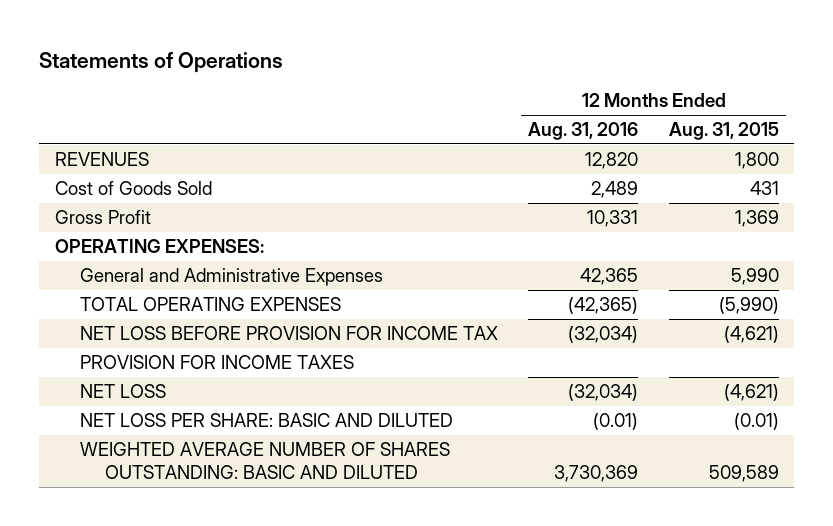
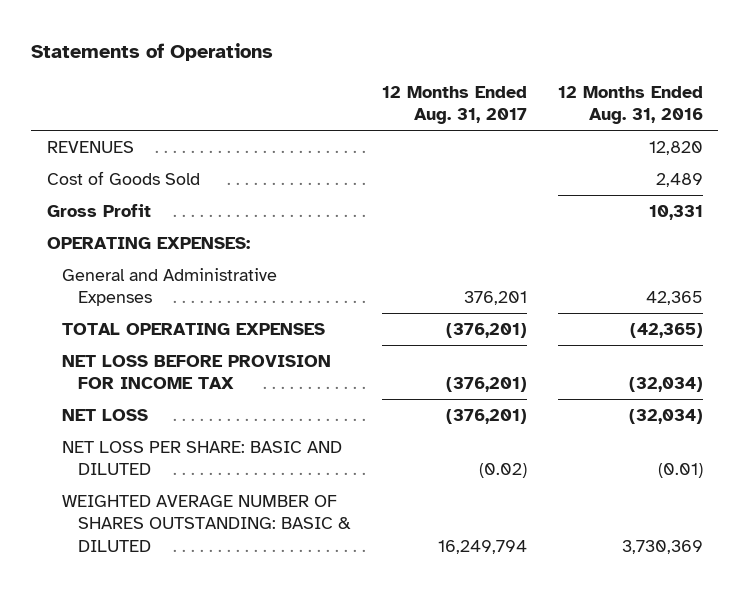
[668,122,779,141] Aug. 31, 2015 -> none
none -> [381,85,527,125] 12 Months Ended Aug. 31, 2017
[79,355,354,370] PROVISION FOR INCOME TAXES -> none
[79,442,450,480] WEIGHTED AVERAGE NUMBER OF SHARES OUTSTANDING: BASIC AND DILUTED -> [62,494,351,552] WEIGHTED AVERAGE NUMBER OF SHARES OUTSTANDING: BASIC & DILUTED

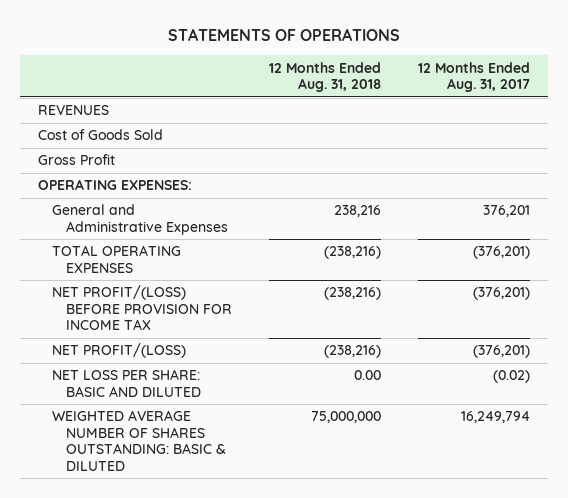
[31,43,274,62] Statements of Operations -> [167,28,400,42] STATEMENTS OF OPERATIONS
[557,85,703,125] 12 Months Ended Aug. 31, 2016 -> none
none -> [268,61,381,93] 12 Months Ended Aug. 31, 2018
[62,354,332,390] NET LOSS BEFORE PROVISION FOR INCOME TAX -> [52,285,232,331] NET PROFIT/(LOSS) BEFORE PROVISION FOR INCOME TAX
[62,408,149,421] NET LOSS -> [52,343,187,359] NET PROFIT/(LOSS)

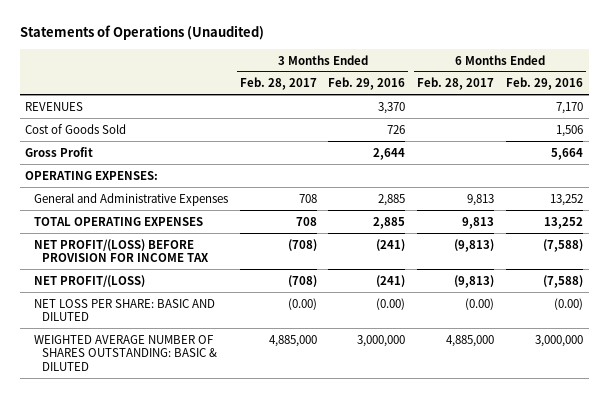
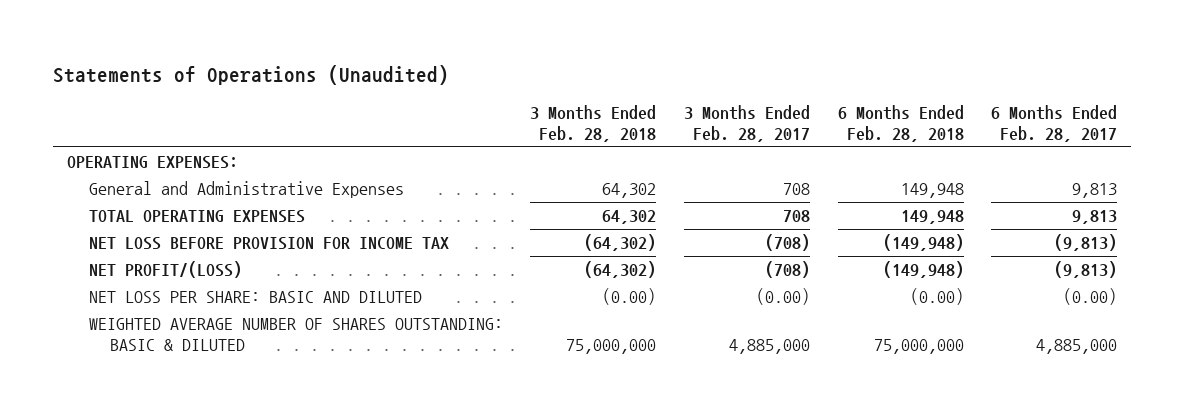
[328,77,406,91] Feb. 29, 2016 -> none
[506,77,584,91] Feb. 29, 2016 -> none
none -> [530,104,657,142] 3 Months Ended Feb. 28, 2018
none -> [837,104,964,142] 6 Months Ended Feb. 28, 2018
[25,101,84,111] REVENUES -> none
[25,123,127,134] Cost of Goods Sold -> none
[25,146,94,157] Gross Profit -> none
[33,238,210,263] NET PROFIT/(LOSS) BEFORE PROVISION FOR INCOME TAX -> [88,237,449,251] NET LOSS BEFORE PROVISION FOR INCOME TAX

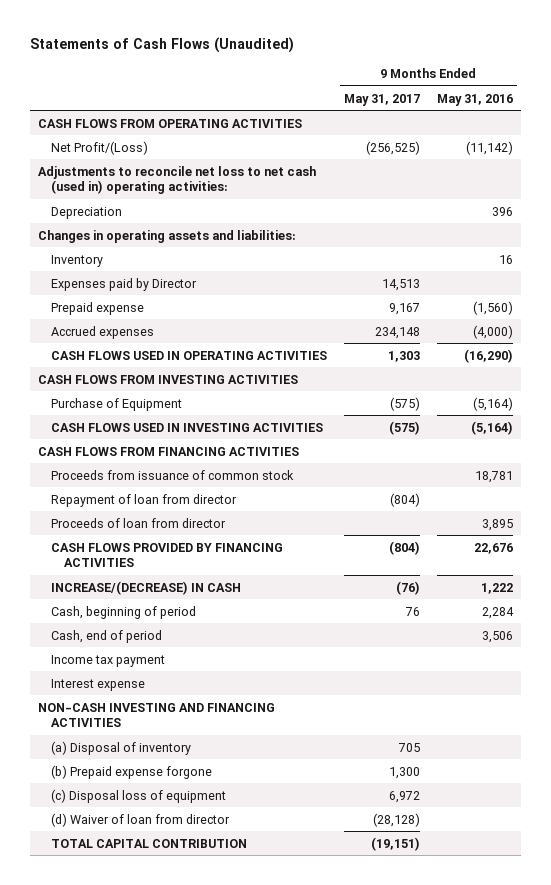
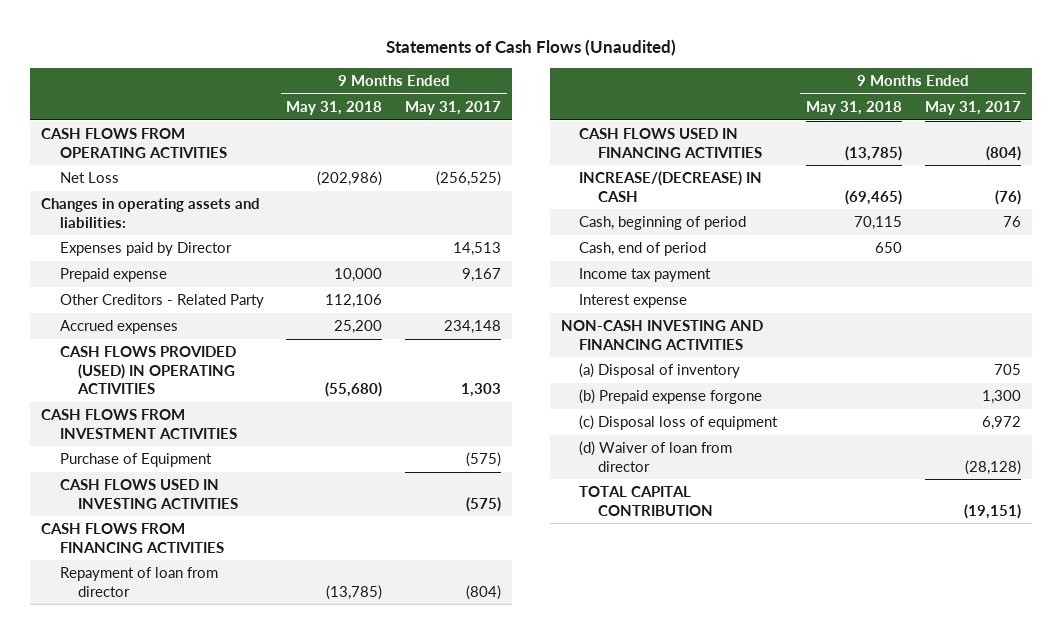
[436,93,513,106] May 31, 2016 -> none
none -> [286,101,383,116] May 31, 2018
[38,165,317,194] Adjustments to reconcile net loss to net cash (used in) operating activities: -> none
[51,206,123,219] Depreciation -> none
[51,140,149,155] Net Profit/(Loss) -> [59,172,119,184] Net Loss
[51,254,104,267] Inventory -> none
none -> [59,294,264,309] Other Creditors - Related Party
[51,350,328,360] CASH FLOWS USED IN OPERATING ACTIVITIES -> [59,346,236,395] CASH FLOWS PROVIDED (USED) IN OPERATING ACTIVITIES
[38,374,299,384] CASH FLOWS FROM INVESTING ACTIVITIES -> [41,409,237,439] CASH FLOWS FROM INVESTMENT ACTIVITIES
[51,469,295,480] Proceeds from issuance of common stock -> none
[51,517,227,528] Proceeds of loan from director -> none
[51,542,284,567] CASH FLOWS PROVIDED BY FINANCING ACTIVITIES -> [579,128,762,158] CASH FLOWS USED IN FINANCING ACTIVITIES

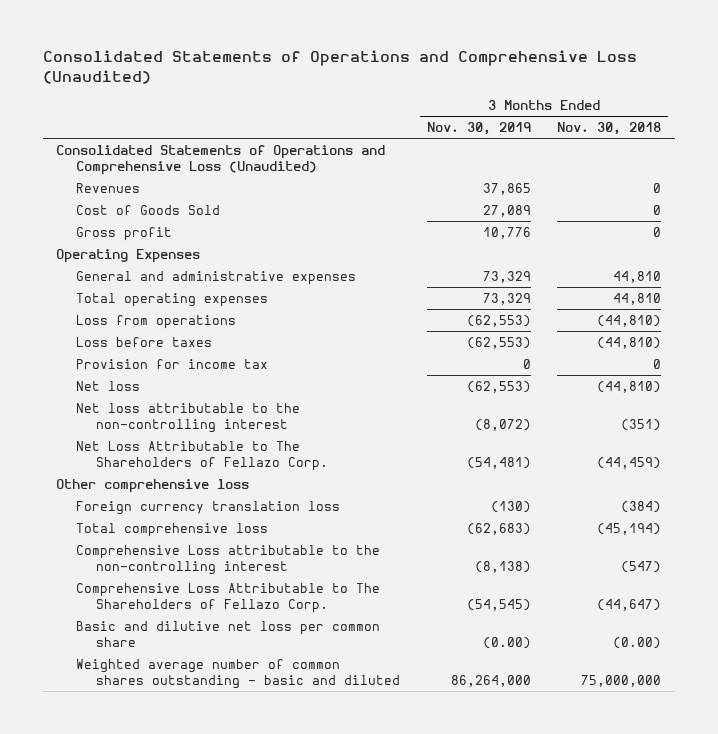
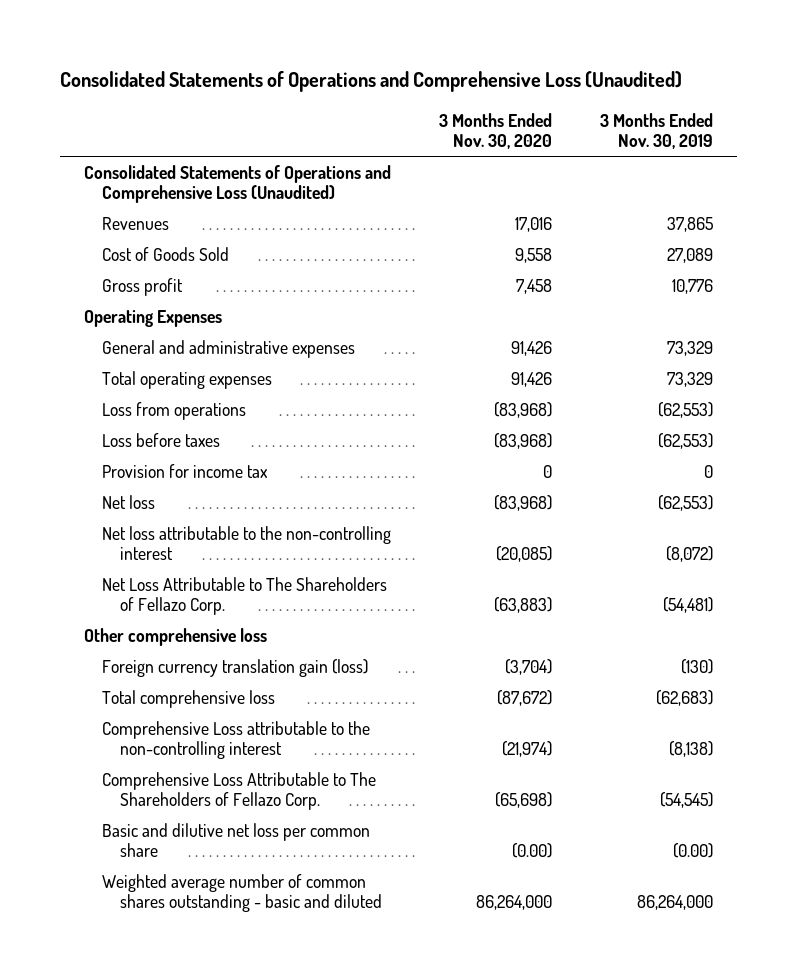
[557,121,662,135] Nov. 30, 2018 -> none
none -> [439,112,553,150] 3 Months Ended Nov. 30, 2020
[76,500,341,515] Foreign currency translation loss -> [102,658,369,677] Foreign currency translation gain (loss)

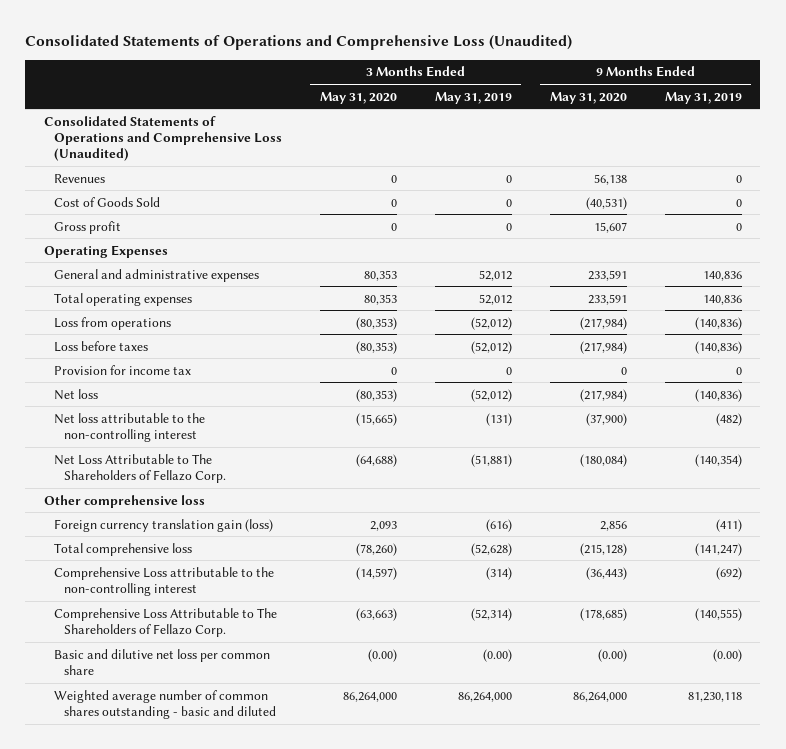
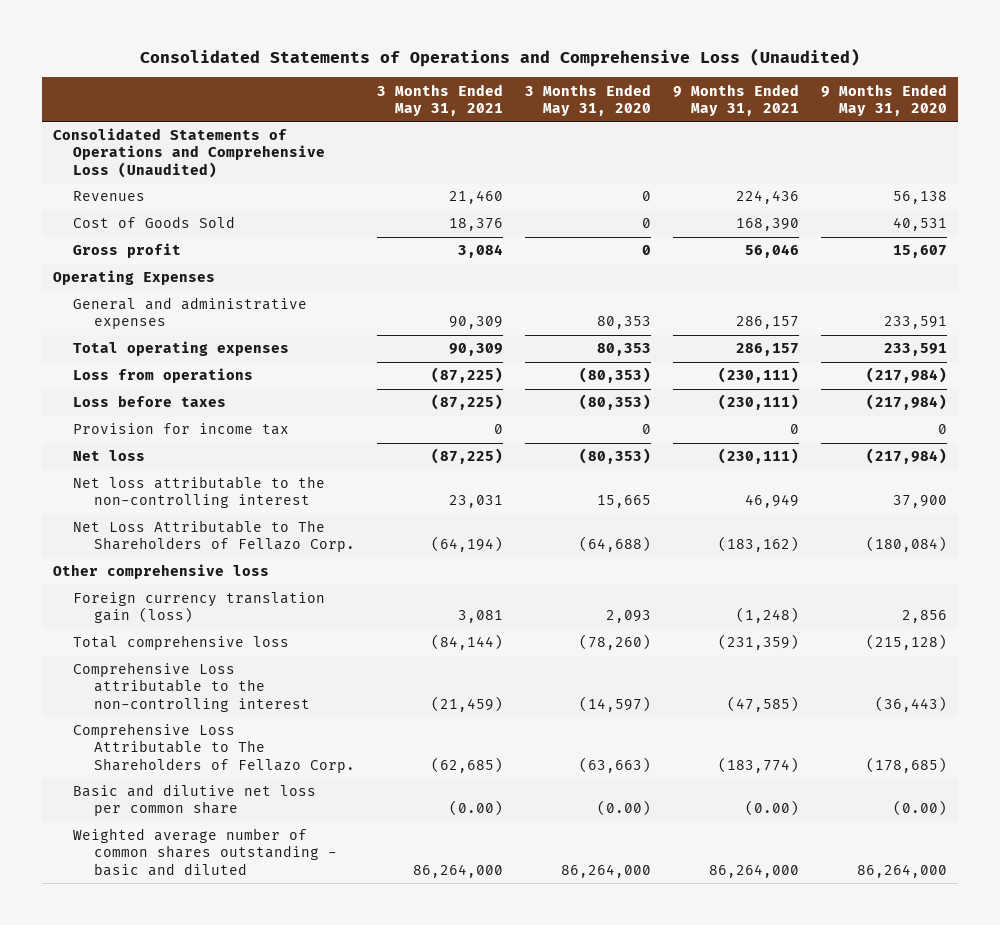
[434,91,512,104] May 31, 2019 -> none
[664,91,742,104] May 31, 2019 -> none
none -> [376,83,503,116] 3 Months Ended May 31, 2021
none -> [672,83,799,116] 9 Months Ended May 31, 2021
[585,196,627,210] (40,531) -> [893,217,948,232] 40,531
[355,412,397,426] (15,665) -> [596,495,651,509] 15,665
[585,412,627,426] (37,900) -> [893,495,948,509] 37,900

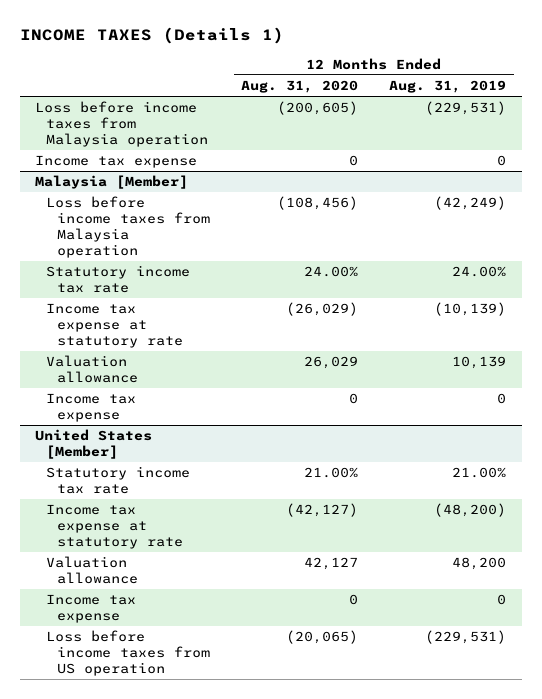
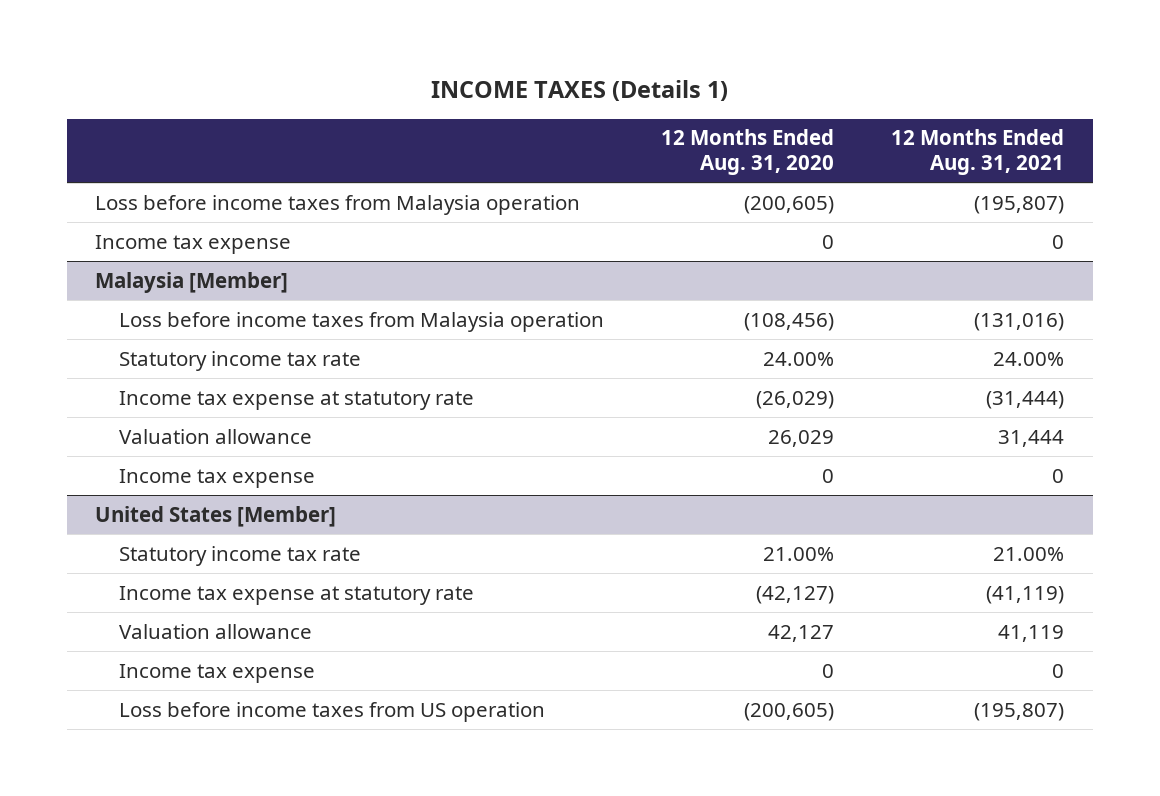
[389,80,507,94] Aug. 31, 2019 -> none
none -> [891,129,1065,176] 12 Months Ended Aug. 31, 2021
[286,630,359,645] (20,065) -> [743,702,834,721] (200,605)

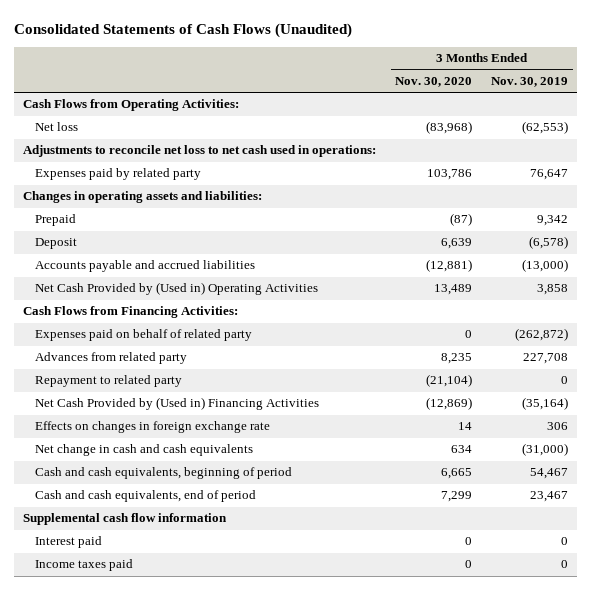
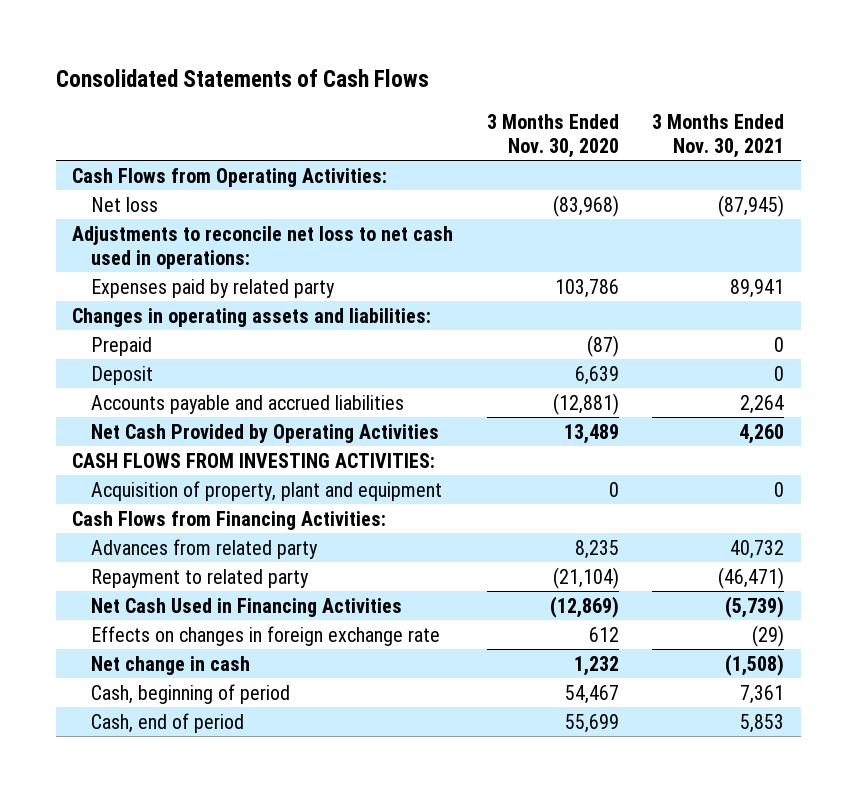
[14,23,353,39] Consolidated Statements of Cash Flows (Unaudited) -> [55,68,429,87] Consolidated Statements of Cash Flows
[490,76,568,87] Nov. 30, 2019 -> none
none -> [652,113,785,158] 3 Months Ended Nov. 30, 2021
[34,282,318,296] Net Cash Provided by (Used in) Operating Activities -> [91,423,440,443] Net Cash Provided by Operating Activities
none -> [72,452,436,468] CASH FLOWS FROM INVESTING ACTIVITIES:
none -> [91,480,443,501] Acquisition of property, plant and equipment
[34,329,252,342] Expenses paid on behalf of related party -> none
[23,513,228,526] Supplemental cash flow information -> none
[34,536,102,549] Interest paid -> none
[34,559,133,572] Income taxes paid -> none
[34,397,319,411] Net Cash Provided by (Used in) Financing Activities -> [91,597,403,617] Net Cash Used in Financing Activities
[458,422,473,431] 14 -> [588,626,619,642] 612
[34,444,253,457] Net change in cash and cash equivalents -> [91,655,251,675] Net change in cash
[451,445,473,454] 634 -> [573,655,619,676] 1,232
[34,467,292,480] Cash and cash equivalents, beginning of period -> [91,683,291,704] Cash, beginning of period
[441,468,473,480] 6,665 -> [564,684,619,704] 54,467
[34,490,256,503] Cash and cash equivalents, end of period -> [91,712,245,733] Cash, end of period
[441,491,473,503] 7,299 -> [564,713,619,733] 55,699

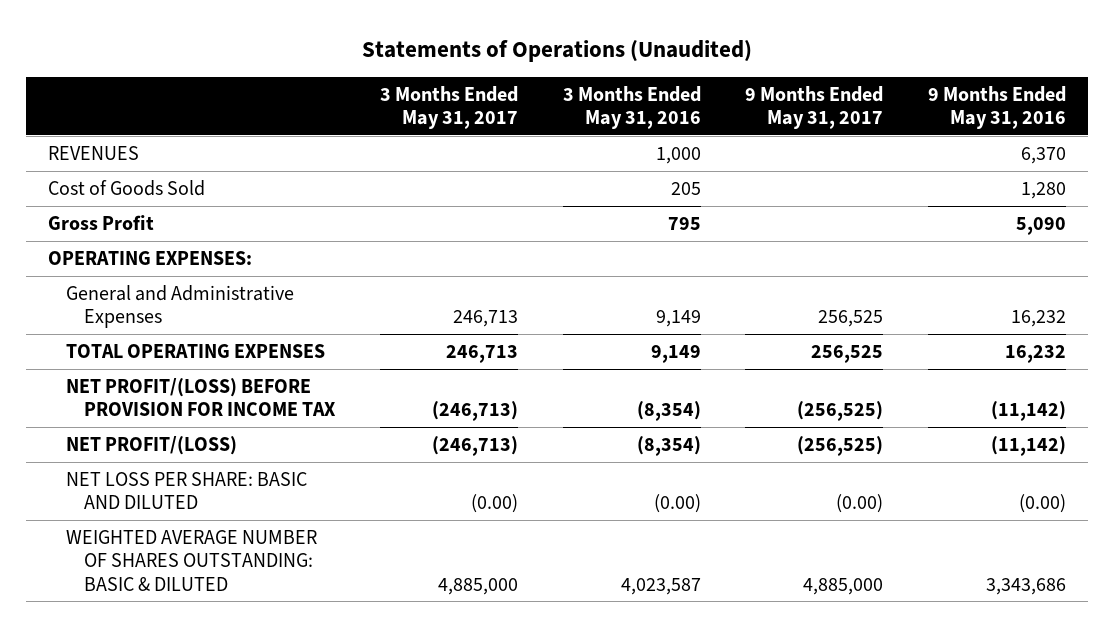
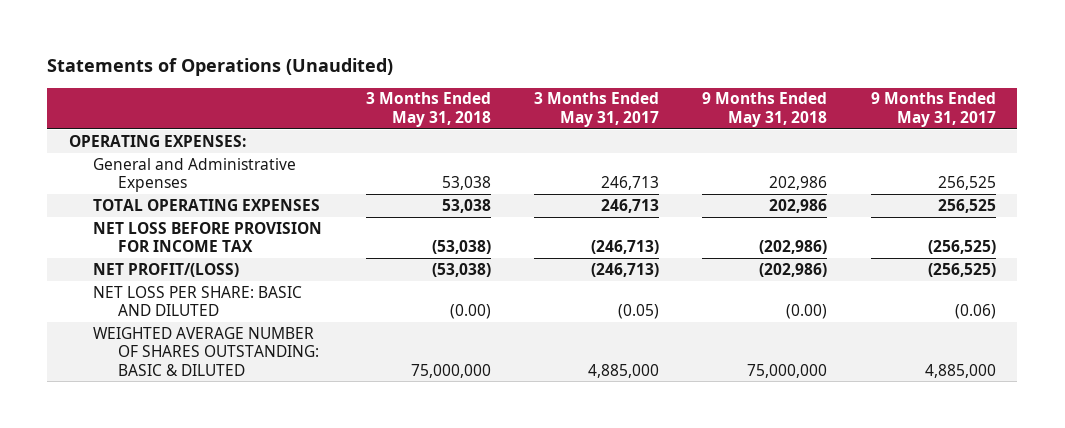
[562,85,701,129] 3 Months Ended May 31, 2016 -> none
[927,85,1066,129] 9 Months Ended May 31, 2016 -> none
none -> [365,92,491,127] 3 Months Ended May 31, 2018
none -> [702,92,828,127] 9 Months Ended May 31, 2018
[48,145,140,160] REVENUES -> none
[48,179,206,196] Cost of Goods Sold -> none
[48,214,155,230] Gross Profit -> none
[66,377,337,417] NET PROFIT/(LOSS) BEFORE PROVISION FOR INCOME TAX -> [93,221,323,253] NET LOSS BEFORE PROVISION FOR INCOME TAX
[470,494,518,514] (0.00) -> [618,304,660,320] (0.05)
[836,494,884,514] (0.00) -> [954,304,996,320] (0.06)

